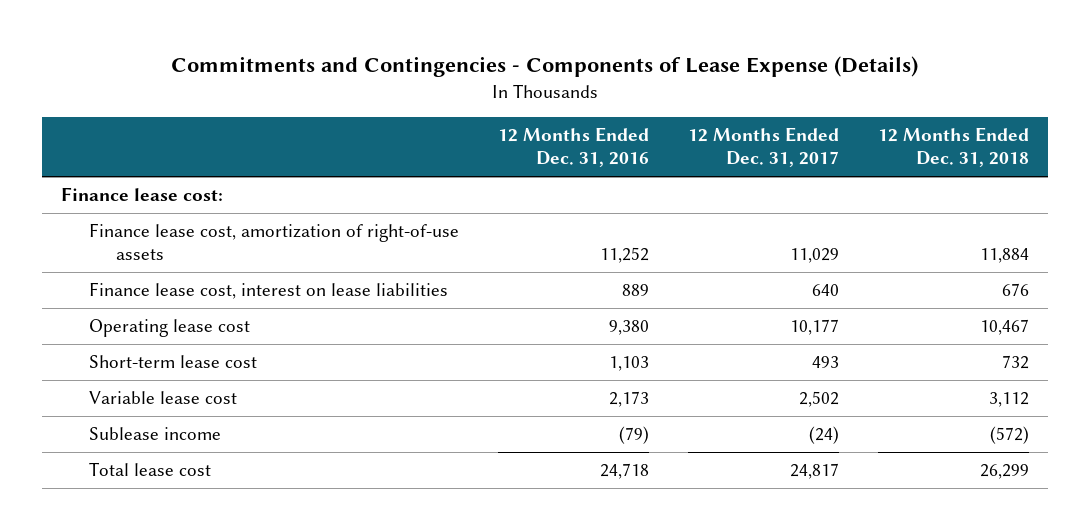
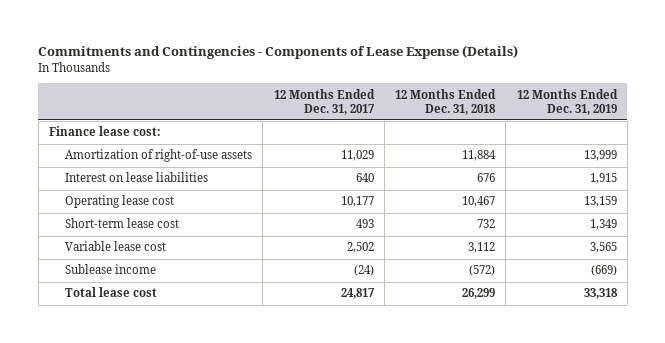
[497,127,649,168] 12 Months Ended Dec. 31, 2016 -> none
none -> [516,88,618,115] 12 Months Ended Dec. 31, 2019
[88,223,459,261] Finance lease cost, amortization of right-of-use assets -> [65,149,253,163] Amortization of right-of-use assets
[88,282,448,300] Finance lease cost, interest on lease liabilities -> [65,172,209,183] Interest on lease liabilities

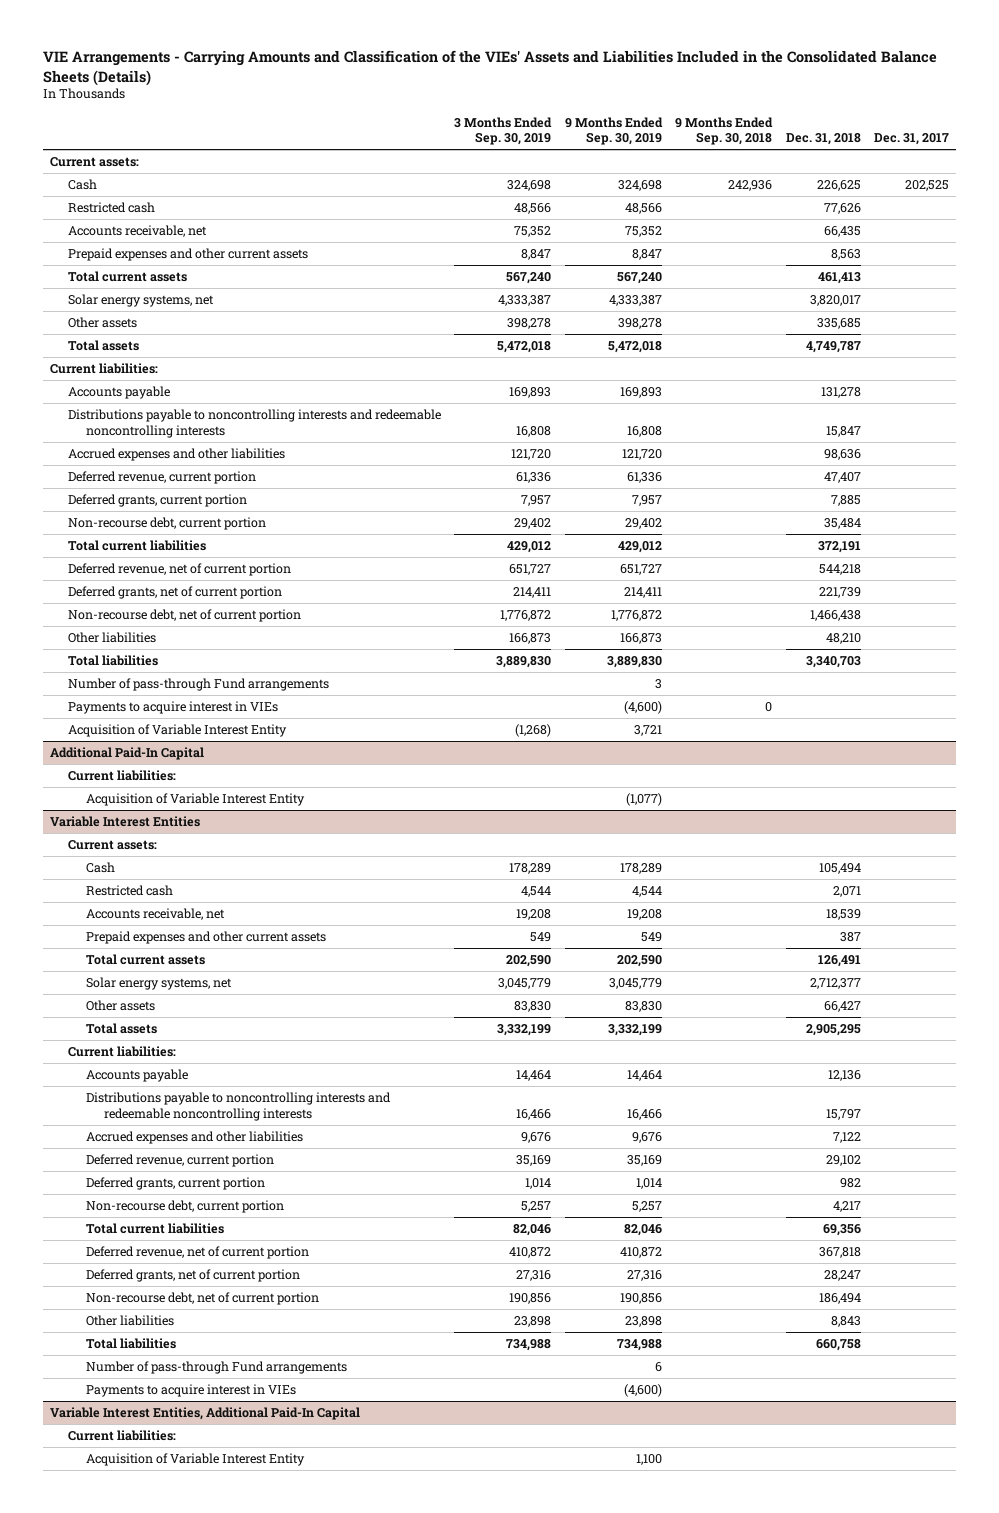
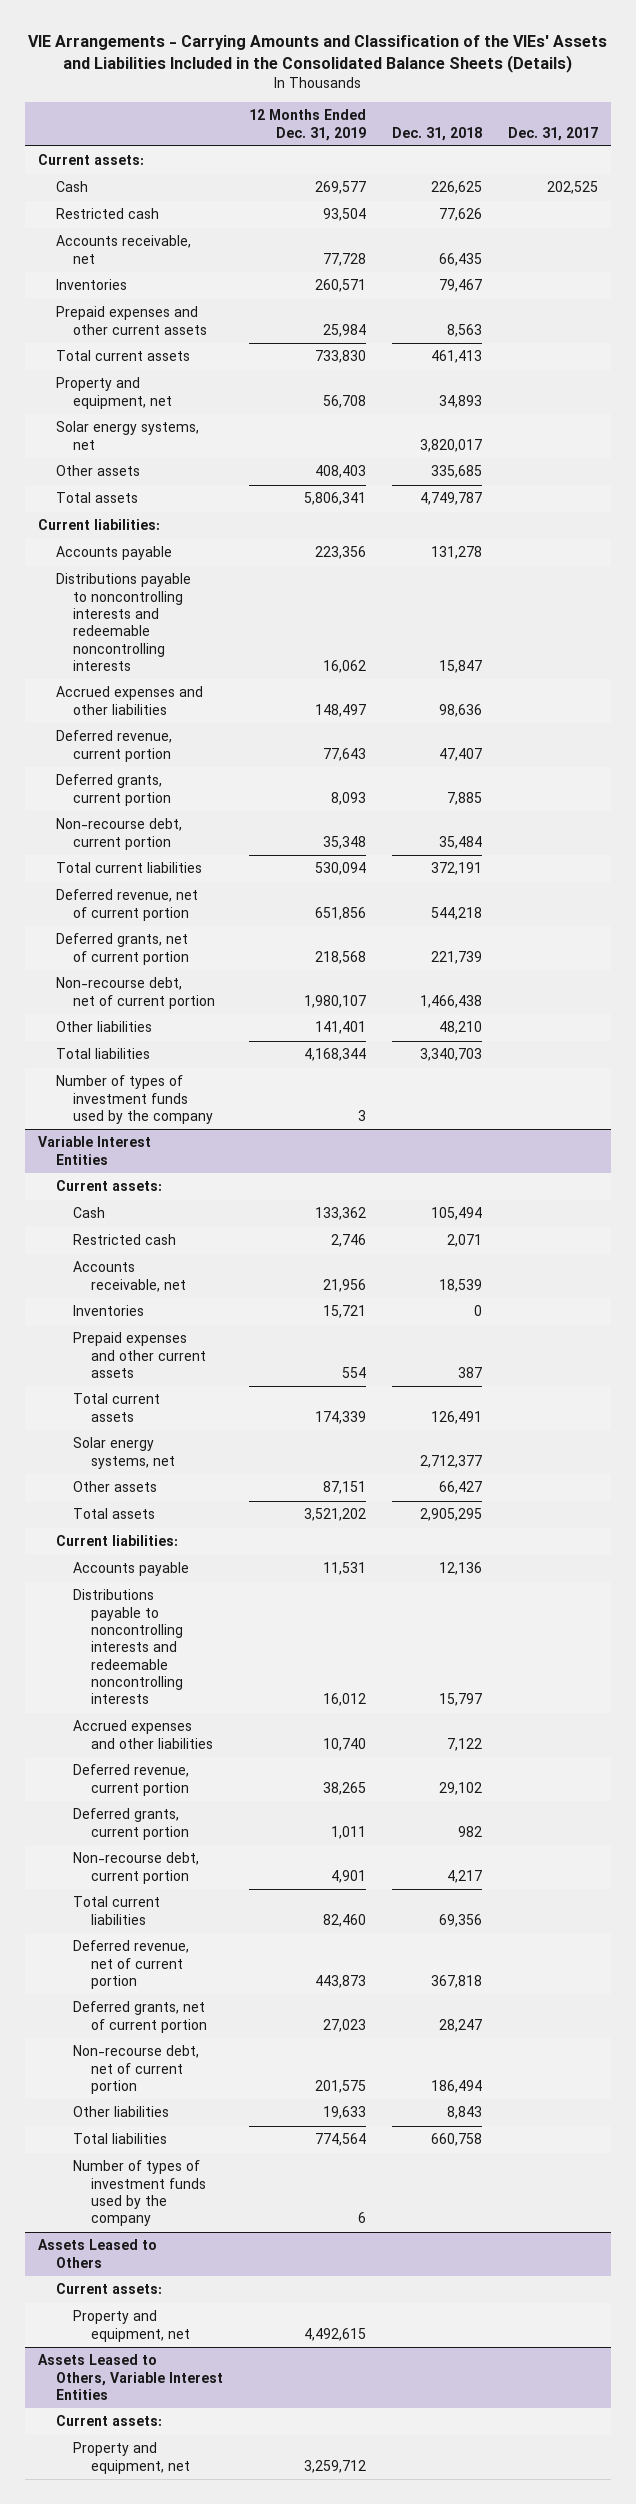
[454,116,553,146] 3 Months Ended Sep. 30, 2019 -> none
[564,116,663,146] 9 Months Ended Sep. 30, 2019 -> none
[675,116,774,146] 9 Months Ended Sep. 30, 2018 -> none
none -> [248,109,366,141] 12 Months Ended Dec. 31, 2019
none -> [55,279,127,291] Inventories
none -> [55,377,173,409] Property and equipment, net
[67,700,278,714] Payments to acquire interest in VIEs -> none
[67,723,287,737] Acquisition of Variable Interest Entity -> none
[49,746,204,760] Additional Paid-In Capital -> none
[67,769,176,781] Current liabilities: -> none
[86,792,306,806] Acquisition of Variable Interest Entity -> none
[67,677,329,691] Number of pass-through Fund arrangements -> [55,1075,214,1124] Number of types of investment funds used by the company
none -> [73,1305,145,1317] Inventories
[86,1383,297,1397] Payments to acquire interest in VIEs -> none
[49,1406,360,1420] Variable Interest Entities, Additional Paid-In Capital -> none
[67,1429,176,1441] Current liabilities: -> none
[86,1452,306,1466] Acquisition of Variable Interest Entity -> none
[86,1360,348,1374] Number of pass-through Fund arrangements -> [73,2160,206,2227] Number of types of investment funds used by the company
none -> [38,2239,158,2268] Assets Leased to Others
none -> [55,2283,162,2295] Current assets:
none -> [73,2310,190,2342] Property and equipment, net
none -> [38,2354,223,2400] Assets Leased to Others, Variable Interest Entities
none -> [55,2415,162,2427] Current assets:
none -> [73,2442,190,2474] Property and equipment, net

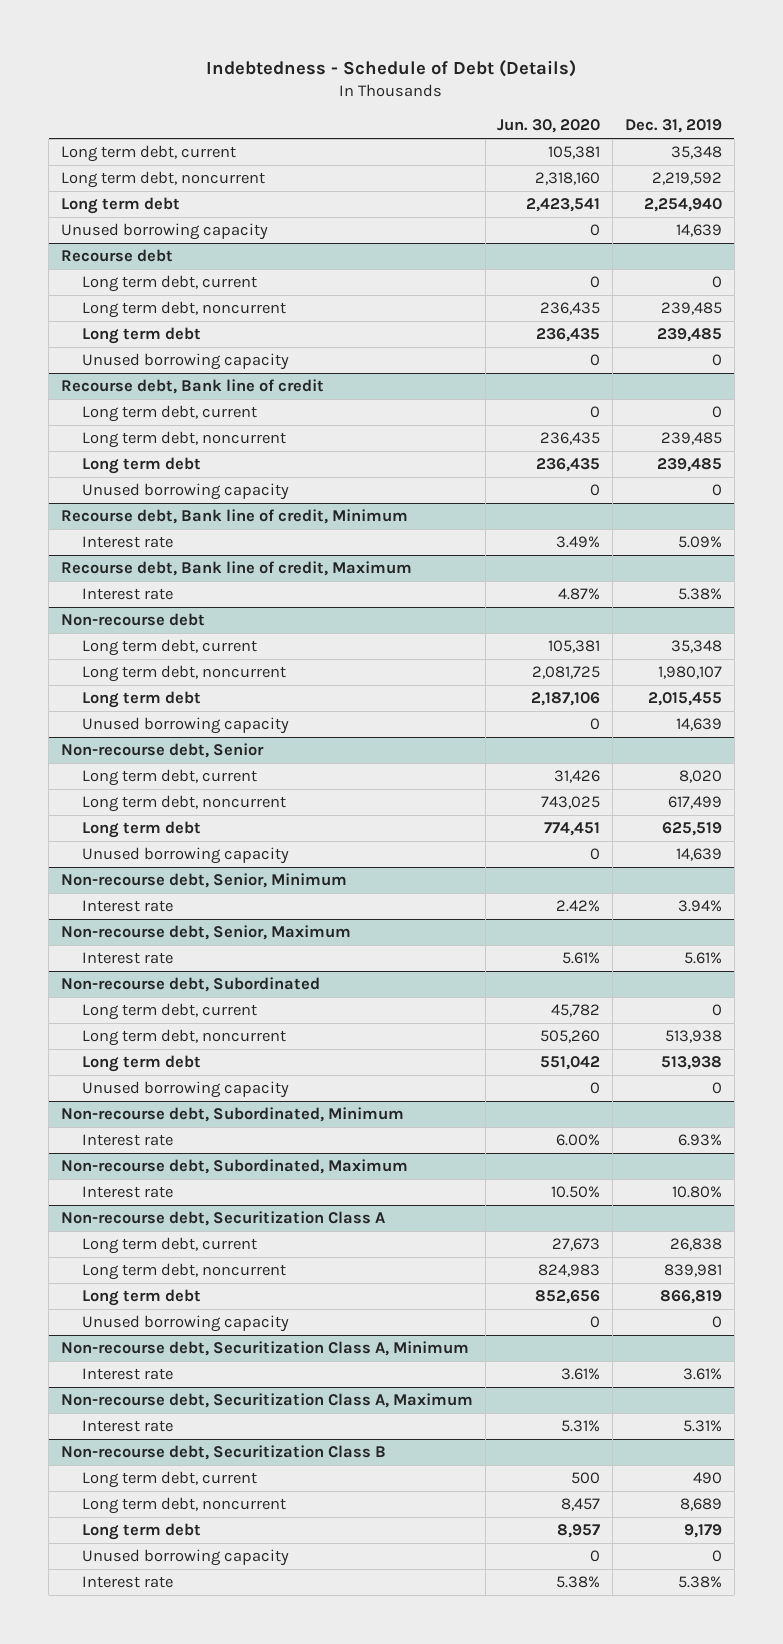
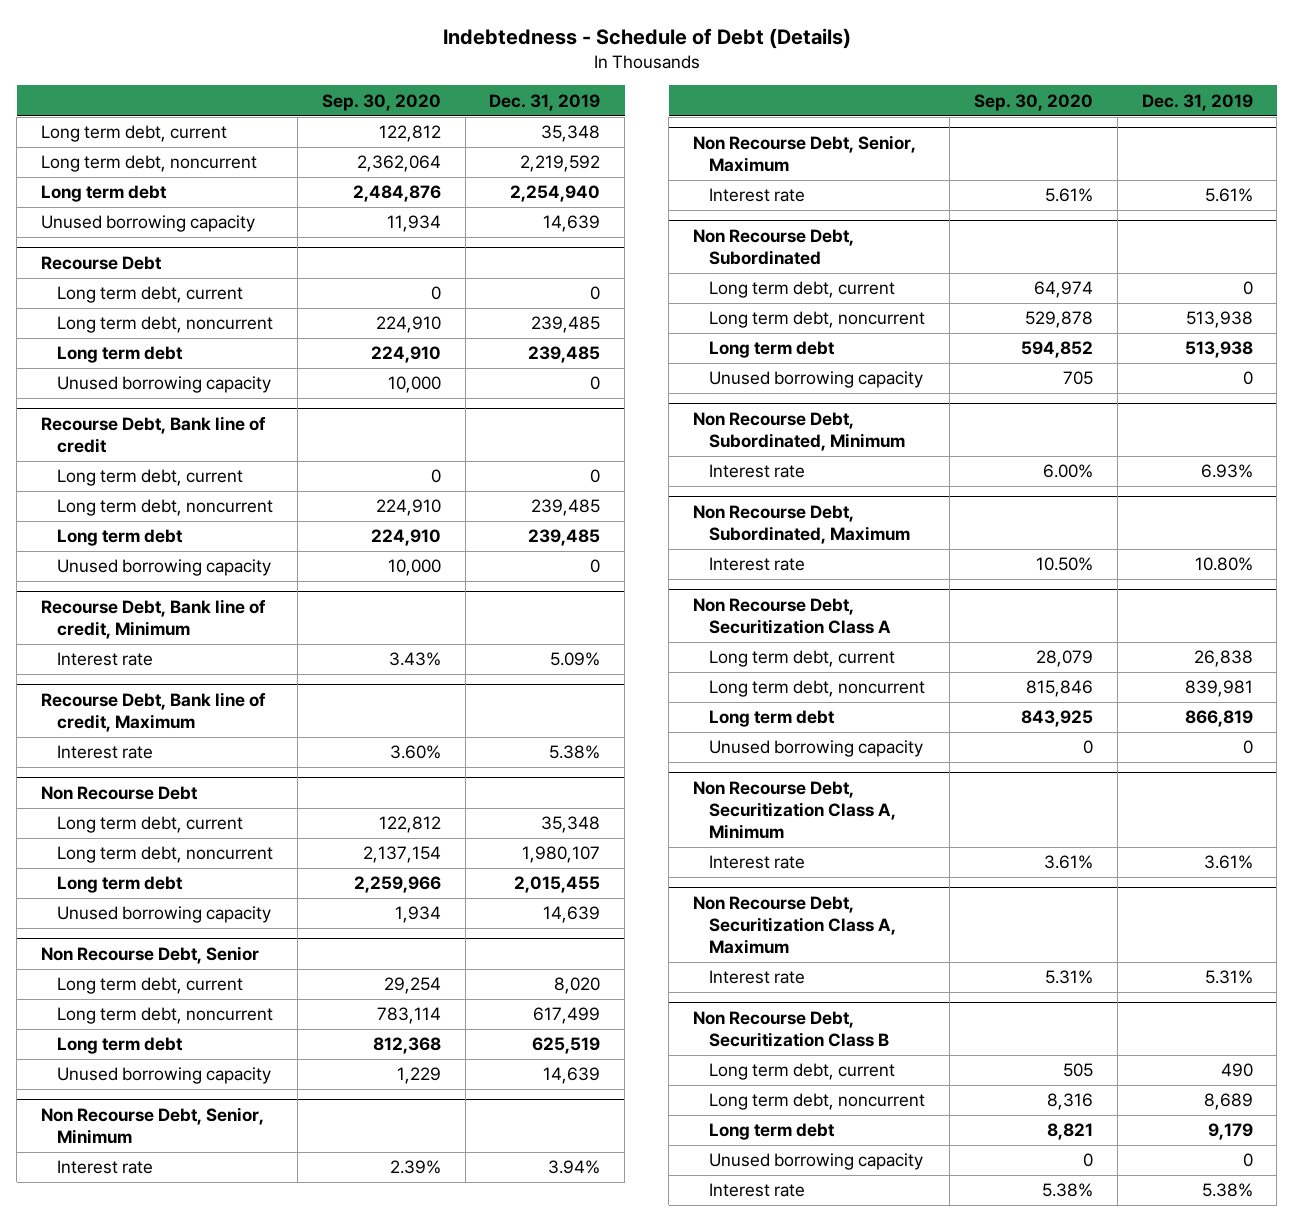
[497,119,601,134] Jun. 30, 2020 -> none
none -> [321,93,441,111] Sep. 30, 2020
[60,249,173,263] Recourse debt -> [40,256,162,271] Recourse Debt
[60,379,324,395] Recourse debt, Bank line of credit -> [40,416,266,454] Recourse Debt, Bank line of credit
[60,509,408,525] Recourse debt, Bank line of credit, Minimum -> [40,599,266,640] Recourse Debt, Bank line of credit, Minimum
[60,561,412,577] Recourse debt, Bank line of credit, Maximum -> [40,692,266,733] Recourse Debt, Bank line of credit, Maximum
[60,613,205,627] Non-recourse debt -> [40,786,198,801] Non Recourse Debt
[60,743,264,759] Non-recourse debt, Senior -> [40,946,259,965] Non Recourse Debt, Senior
[60,873,347,889] Non-recourse debt, Senior, Minimum -> [40,1107,264,1145] Non Recourse Debt, Senior, Minimum
[60,925,351,941] Non-recourse debt, Senior, Maximum -> [693,135,917,173] Non Recourse Debt, Senior, Maximum
[60,977,320,993] Non-recourse debt, Subordinated -> [693,229,855,266] Non Recourse Debt, Subordinated
[60,1107,404,1123] Non-recourse debt, Subordinated, Minimum -> [693,412,906,452] Non Recourse Debt, Subordinated, Minimum
[60,1159,408,1175] Non-recourse debt, Subordinated, Maximum -> [693,505,911,545] Non Recourse Debt, Subordinated, Maximum
[60,1211,385,1227] Non-recourse debt, Securitization Class A -> [693,598,892,635] Non Recourse Debt, Securitization Class A
[60,1341,469,1357] Non-recourse debt, Securitization Class A, Minimum -> [693,781,897,839] Non Recourse Debt, Securitization Class A, Minimum
[60,1393,473,1409] Non-recourse debt, Securitization Class A, Maximum -> [693,896,897,954] Non Recourse Debt, Securitization Class A, Maximum
[60,1445,386,1461] Non-recourse debt, Securitization Class B -> [693,1011,890,1048] Non Recourse Debt, Securitization Class B

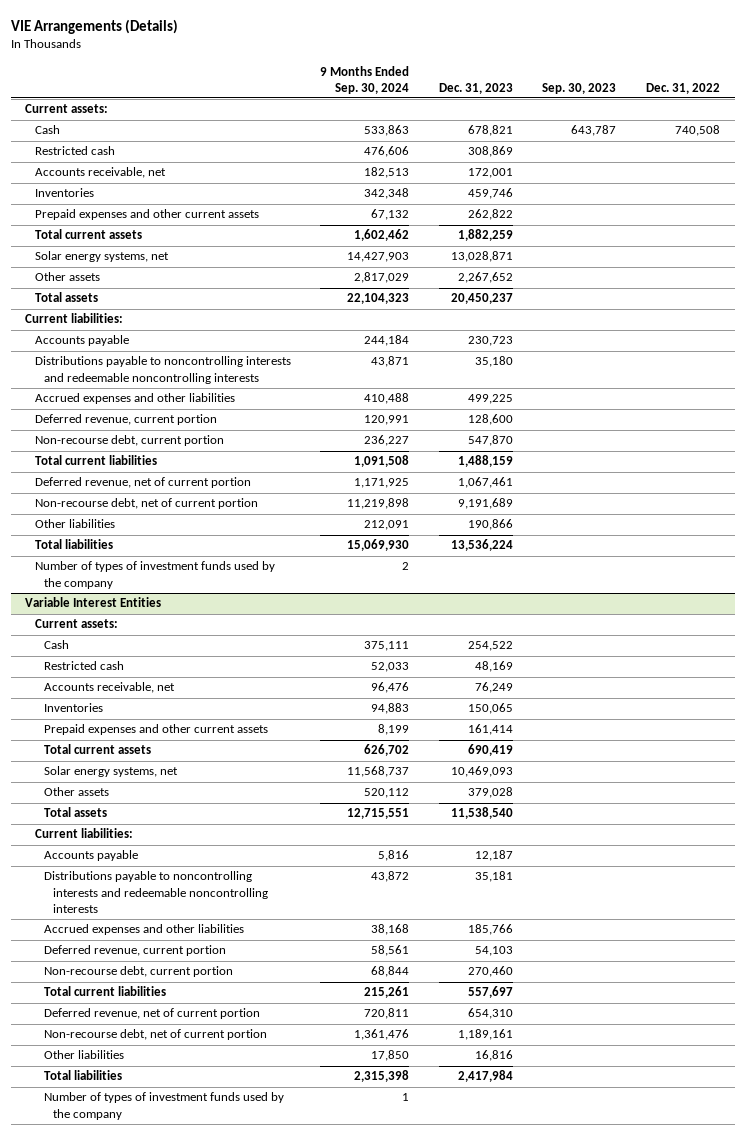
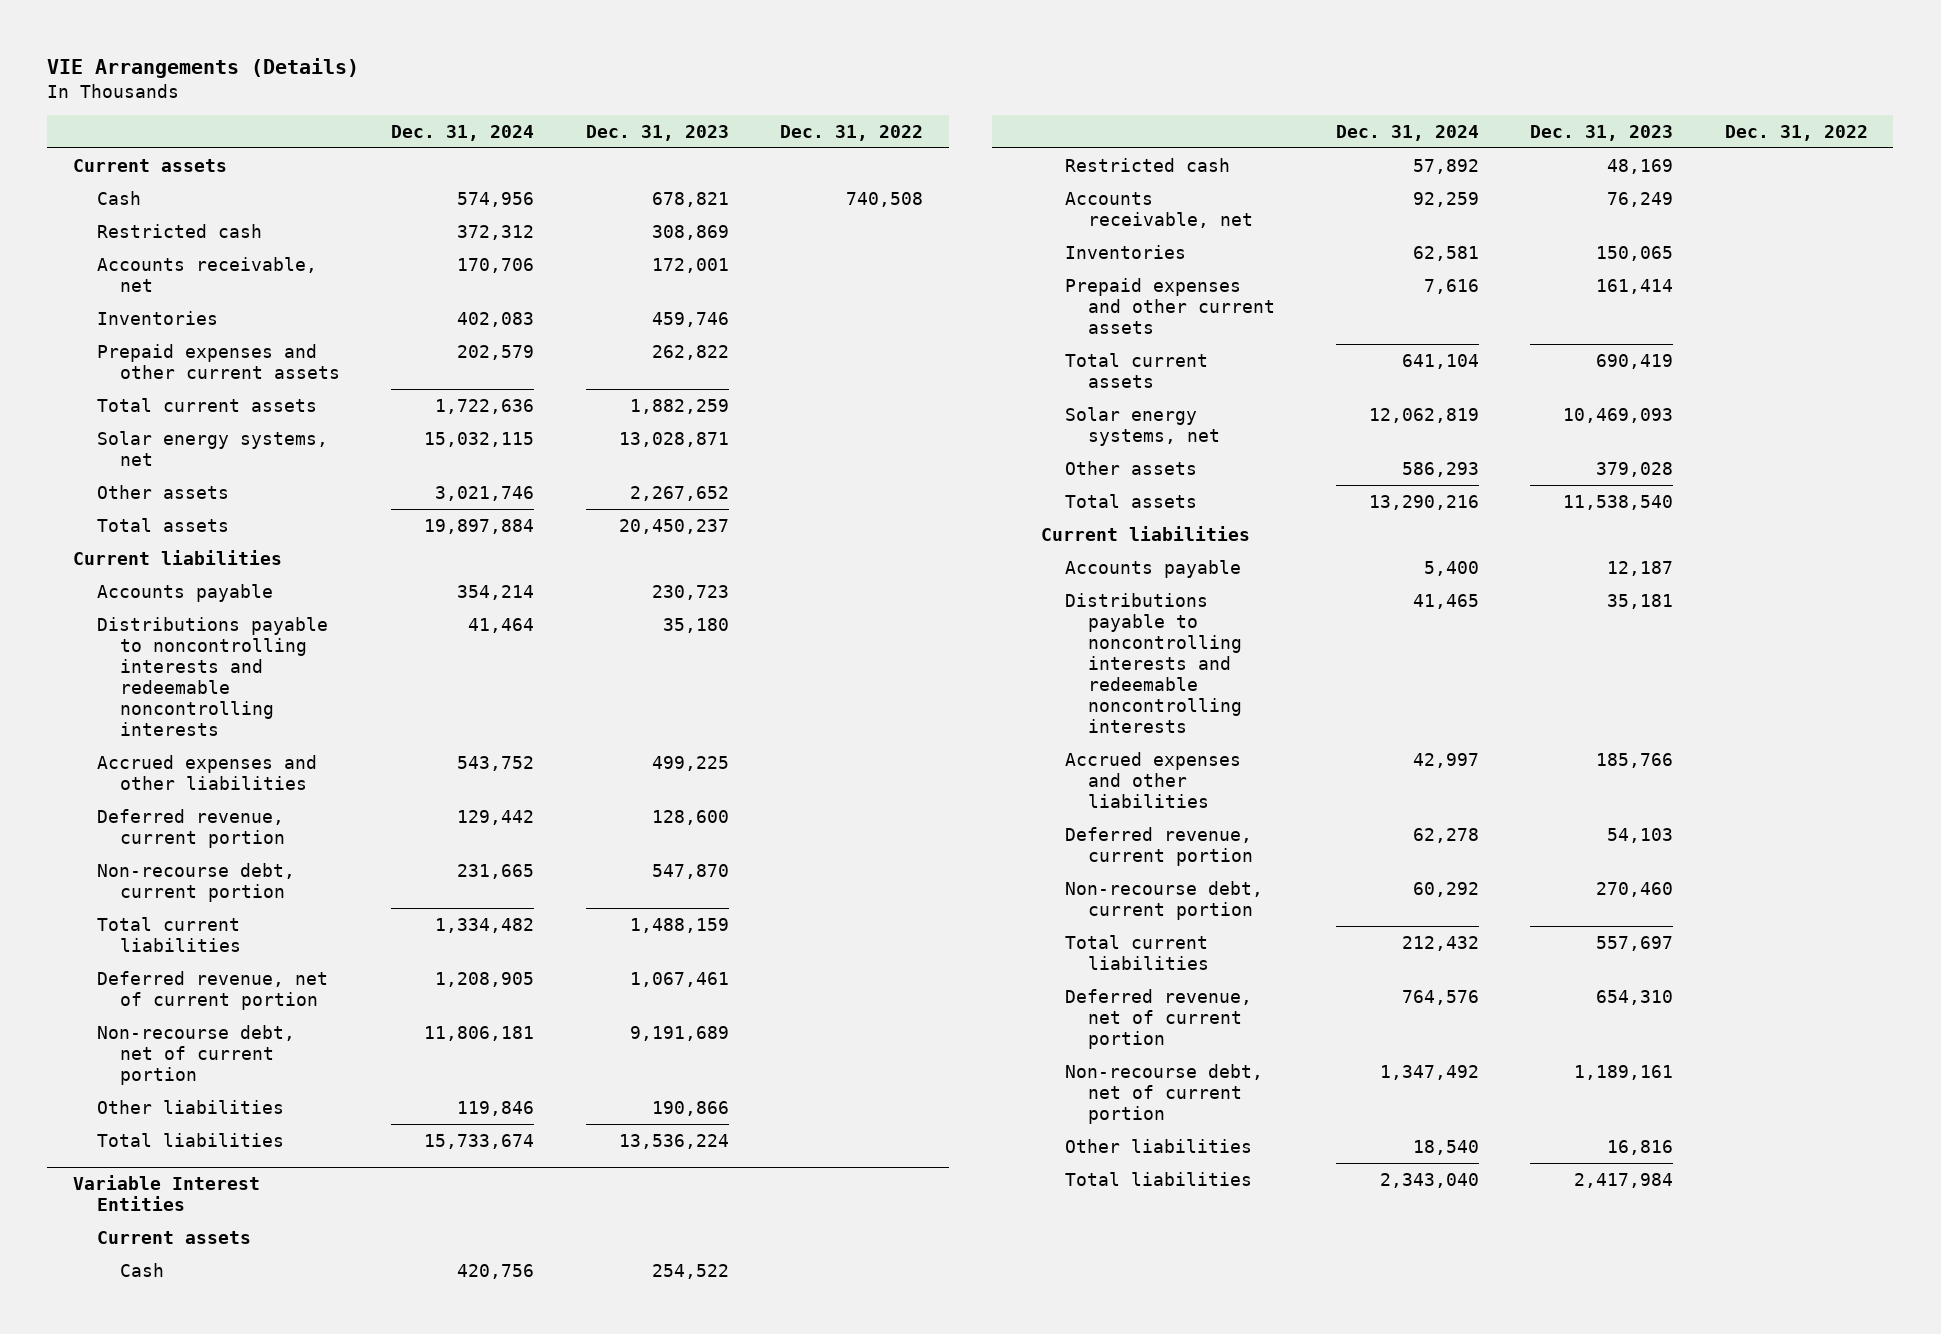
[320,65,410,94] 9 Months Ended Sep. 30, 2024 -> none
[542,82,617,94] Sep. 30, 2023 -> none
none -> [391,124,535,141] Dec. 31, 2024
[25,104,109,114] Current assets: -> [73,158,228,172] Current assets
[25,313,124,324] Current liabilities: -> [73,549,283,565] Current liabilities
[34,561,275,589] Number of types of investment funds used by the company -> none
[34,619,118,629] Current assets: -> [96,1230,251,1244] Current assets
[34,828,133,839] Current liabilities: -> [1041,525,1251,541] Current liabilities
[43,1092,284,1120] Number of types of investment funds used by the company -> none

